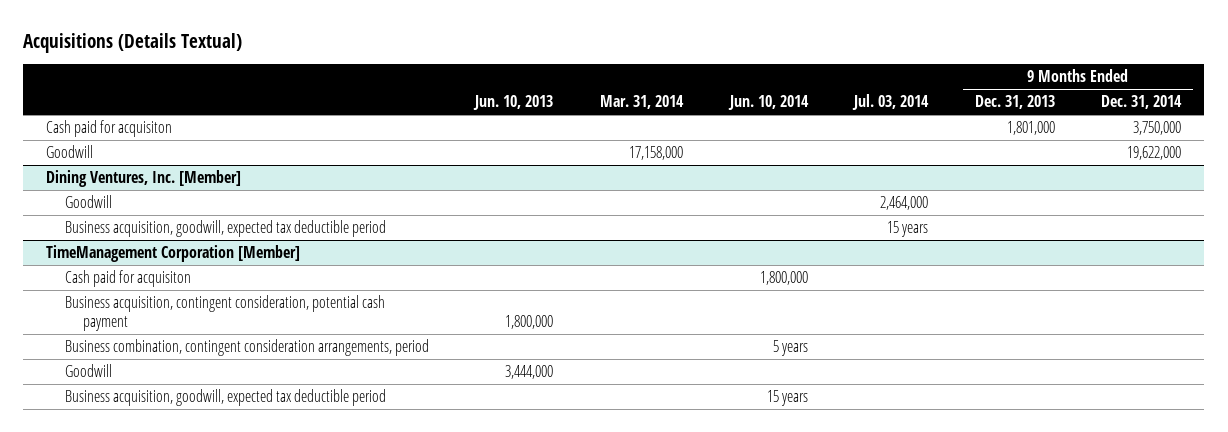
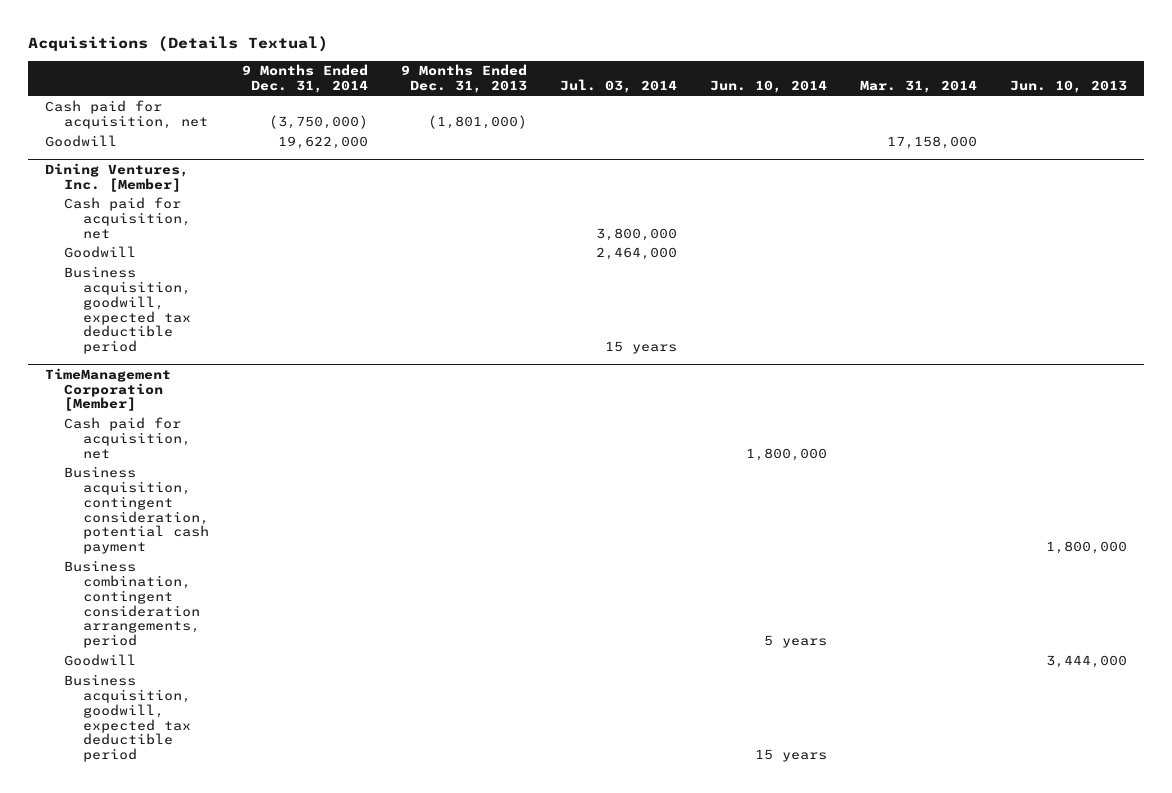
[46,120,173,138] Cash paid for acquisiton -> [44,100,209,130] Cash paid for acquisition, net
[1006,121,1055,136] 1,801,000 -> [428,115,528,130] (1,801,000)
[1133,121,1182,136] 3,750,000 -> [269,115,369,130] (3,750,000)
none -> [64,197,192,239] Cash paid for acquisition, net
[64,270,191,288] Cash paid for acquisiton -> [64,417,192,459] Cash paid for acquisition, net

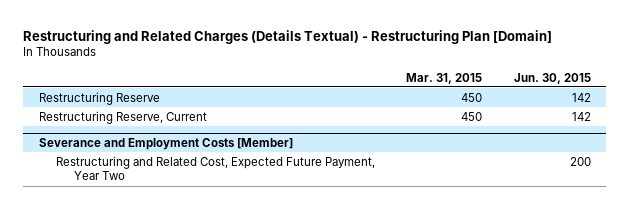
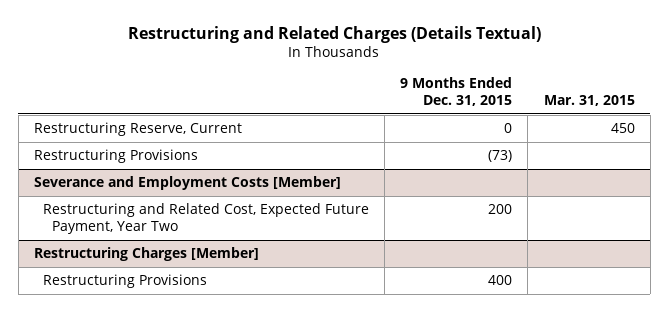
[23,29,553,44] Restructuring and Related Charges (Details Textual) - Restructuring Plan [Domain] -> [128,25,542,43] Restructuring and Related Charges (Details Textual)
[513,72,591,84] Jun. 30, 2015 -> none
none -> [400,77,513,106] 9 Months Ended Dec. 31, 2015
[38,91,160,105] Restructuring Reserve -> none
none -> [33,149,198,164] Restructuring Provisions
none -> [33,247,259,262] Restructuring Charges [Member]
none -> [43,274,208,289] Restructuring Provisions

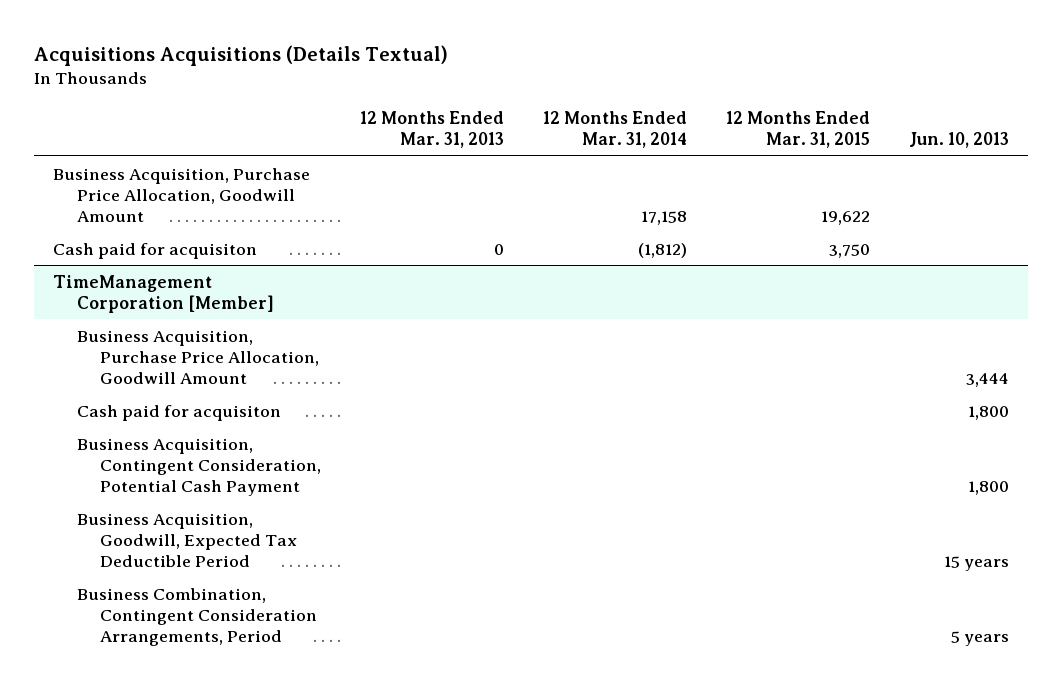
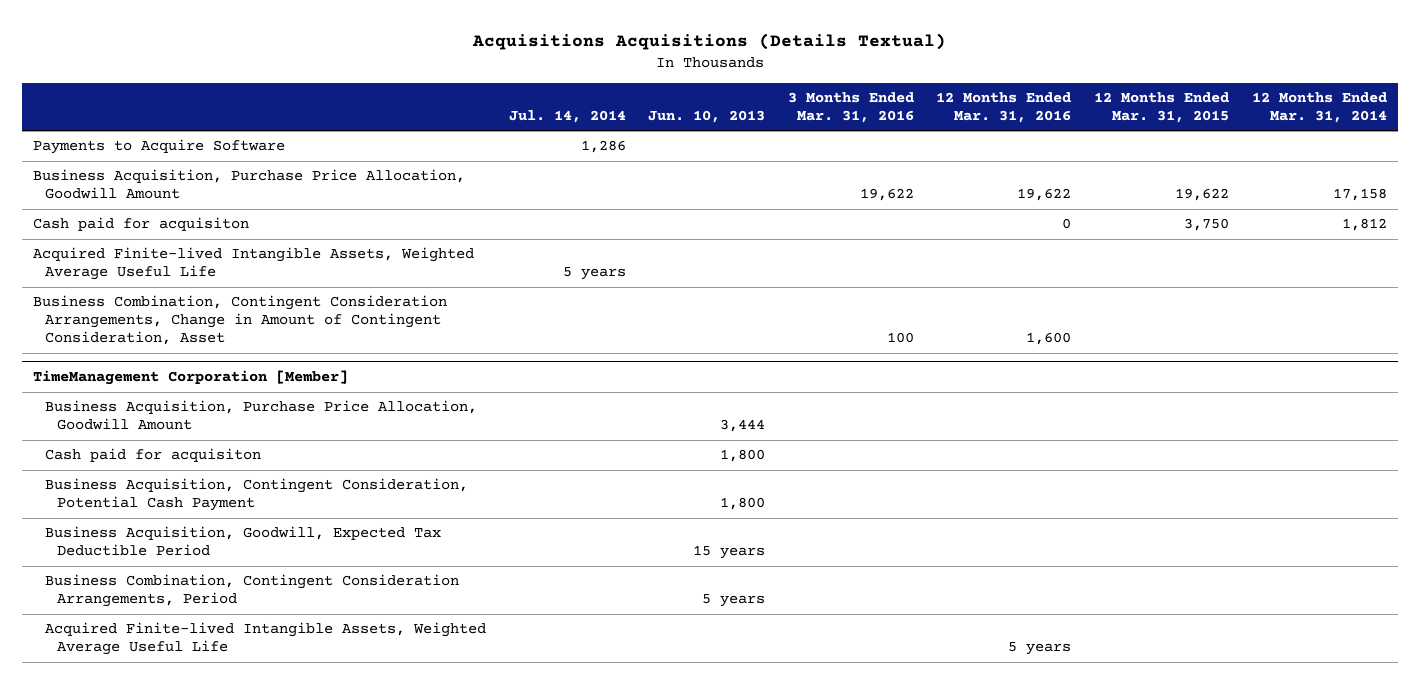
[360,111,505,149] 12 Months Ended Mar. 31, 2013 -> none
none -> [508,109,626,123] Jul. 14, 2014
none -> [787,91,914,123] 3 Months Ended Mar. 31, 2016
none -> [936,91,1072,123] 12 Months Ended Mar. 31, 2016
none -> [33,139,286,155] Payments to Acquire Software
[638,242,688,258] (1,812) -> [1341,218,1387,232] 1,812
none -> [33,247,475,281] Acquired Finite-lived Intangible Assets, Weighted Average Useful Life
none -> [33,295,448,346] Business Combination, Contingent Consideration Arrangements, Change in Amount of Contingent Consideration, Asset
none -> [45,622,487,656] Acquired Finite-lived Intangible Assets, Weighted Average Useful Life

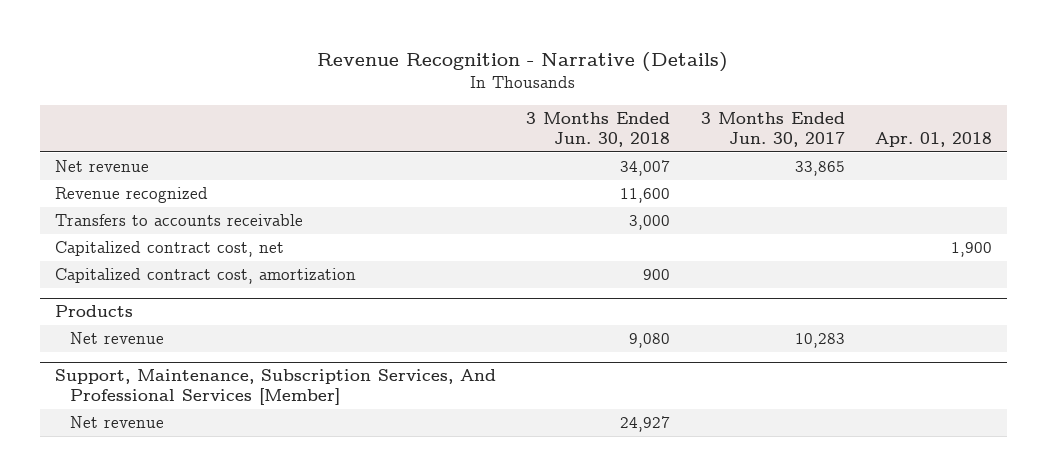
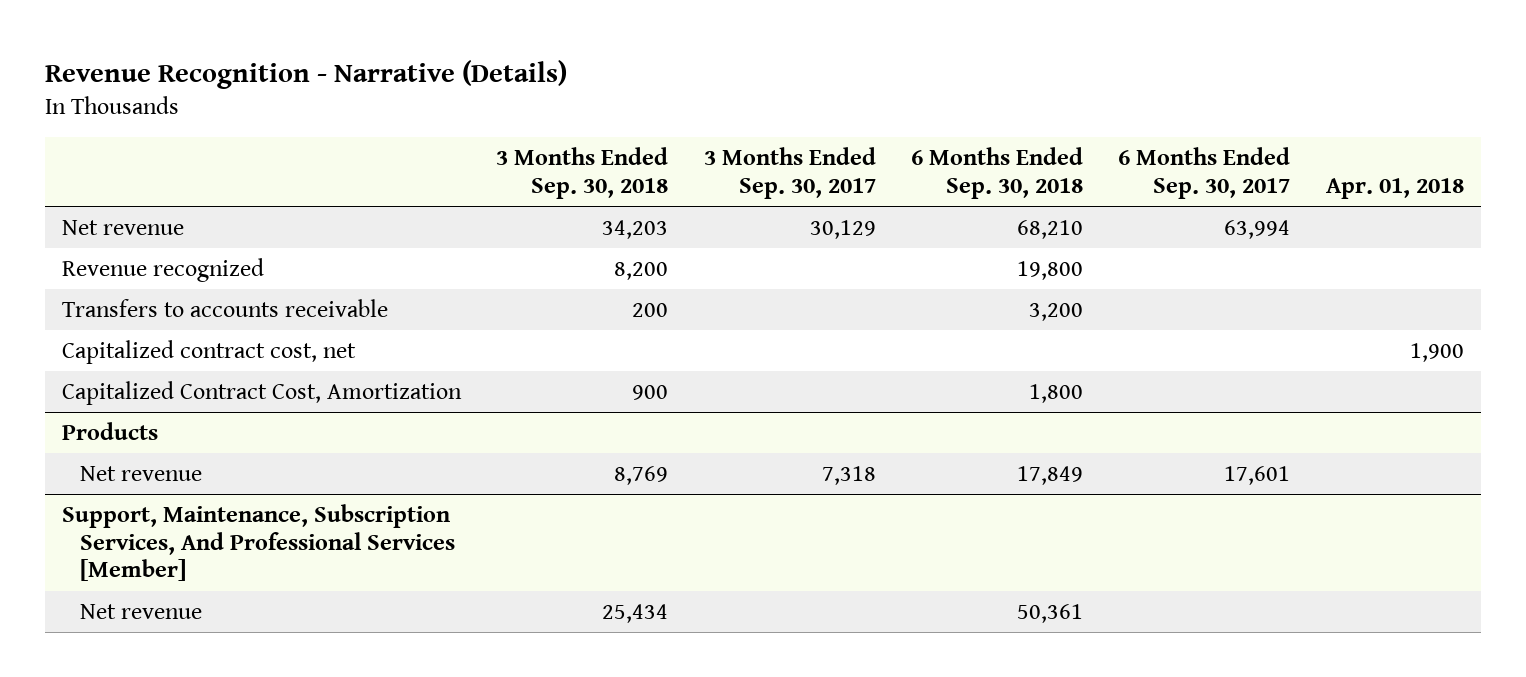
[526,112,671,148] 3 Months Ended Jun. 30, 2018 -> none
[700,112,845,148] 3 Months Ended Jun. 30, 2017 -> none
none -> [496,147,669,200] 3 Months Ended Sep. 30, 2018
none -> [703,147,876,200] 3 Months Ended Sep. 30, 2017
none -> [910,147,1083,200] 6 Months Ended Sep. 30, 2018
none -> [1118,147,1291,200] 6 Months Ended Sep. 30, 2017
[55,268,357,285] Capitalized contract cost, amortization -> [62,380,463,405] Capitalized Contract Cost, Amortization

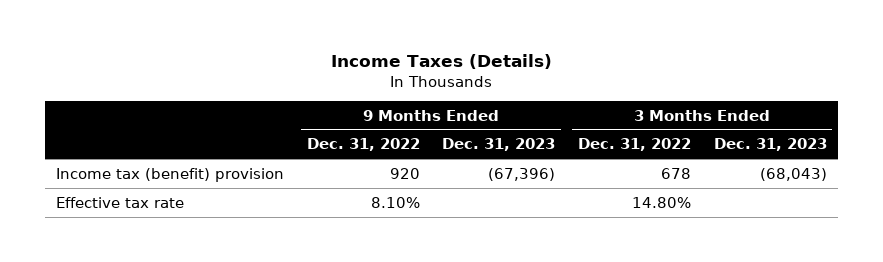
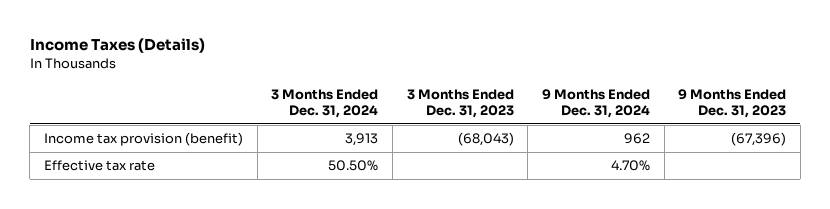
[306,138,420,152] Dec. 31, 2022 -> none
[578,138,692,152] Dec. 31, 2022 -> none
none -> [271,89,379,119] 3 Months Ended Dec. 31, 2024
none -> [541,89,650,119] 9 Months Ended Dec. 31, 2024
[56,167,285,182] Income tax (benefit) provision -> [43,132,243,147] Income tax provision (benefit)

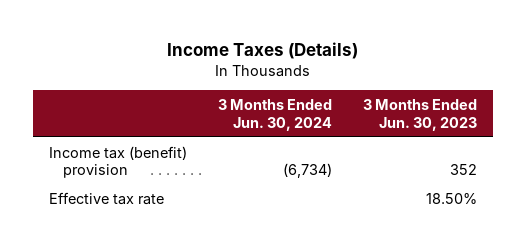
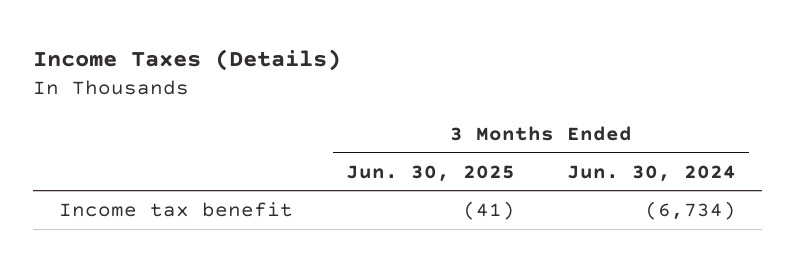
[363,99,478,131] 3 Months Ended Jun. 30, 2023 -> none
none -> [345,164,515,182] Jun. 30, 2025
[48,191,164,205] Effective tax rate -> none
[48,145,187,179] Income tax (benefit) provision -> [59,201,294,217] Income tax benefit

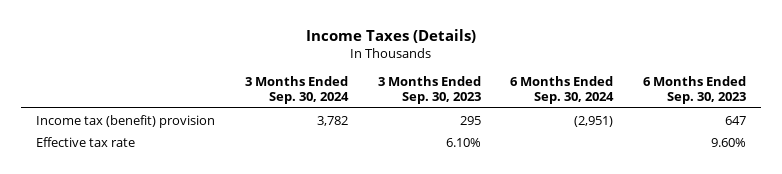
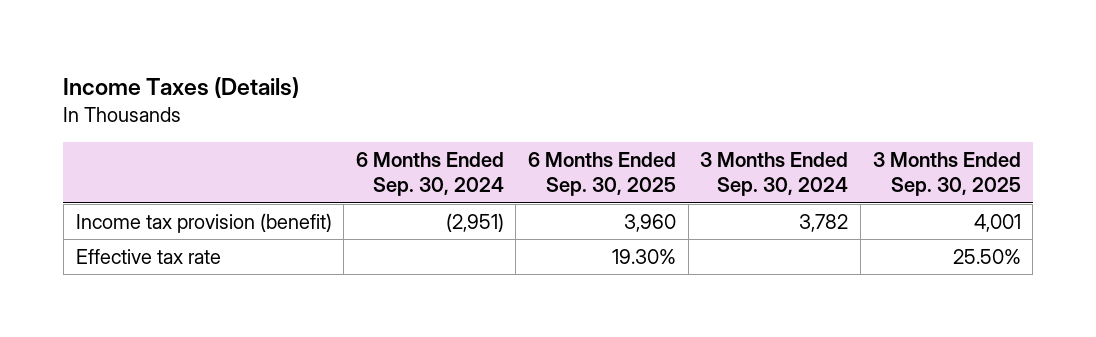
[377,76,481,105] 3 Months Ended Sep. 30, 2023 -> none
[642,76,746,105] 6 Months Ended Sep. 30, 2023 -> none
none -> [528,152,677,197] 6 Months Ended Sep. 30, 2025
none -> [872,152,1021,197] 3 Months Ended Sep. 30, 2025
[36,114,216,128] Income tax (benefit) provision -> [75,213,332,234] Income tax provision (benefit)

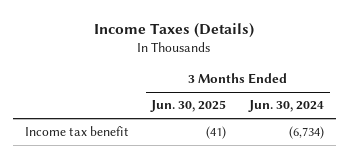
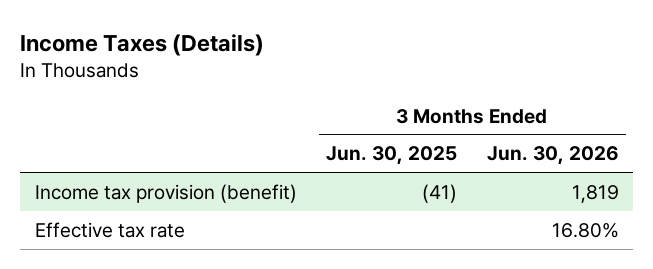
[248,100,325,113] Jun. 30, 2024 -> none
none -> [486,146,619,166] Jun. 30, 2026
[24,126,129,137] Income tax benefit -> [34,183,297,203] Income tax provision (benefit)
none -> [34,221,185,238] Effective tax rate

